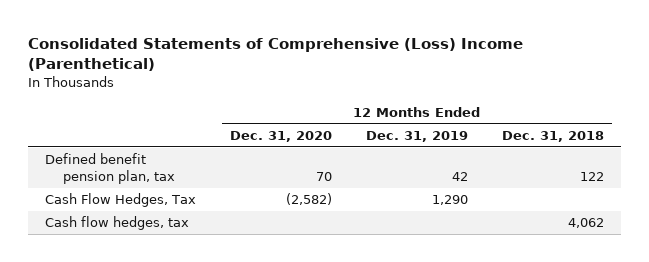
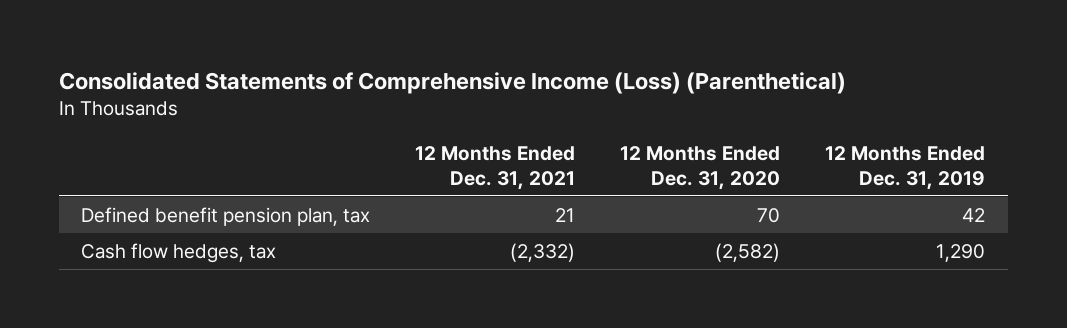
[28,37,524,72] Consolidated Statements of Comprehensive (Loss) Income (Parenthetical) -> [58,71,846,94] Consolidated Statements of Comprehensive Income (Loss) (Parenthetical)
[501,130,604,142] Dec. 31, 2018 -> none
none -> [415,145,576,190] 12 Months Ended Dec. 31, 2021
[45,216,190,231] Cash flow hedges, tax -> none
[45,193,197,208] Cash Flow Hedges, Tax -> [81,242,277,263] Cash flow hedges, tax

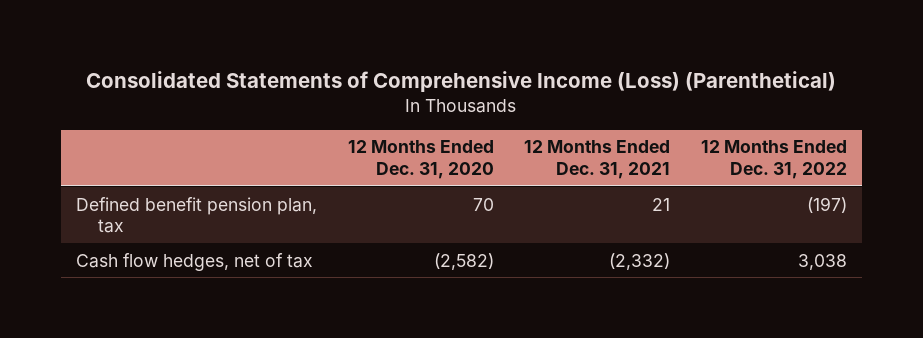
[825,145,986,190] 12 Months Ended Dec. 31, 2019 -> none
none -> [700,140,847,180] 12 Months Ended Dec. 31, 2022
[81,242,277,263] Cash flow hedges, tax -> [76,252,314,271] Cash flow hedges, net of tax

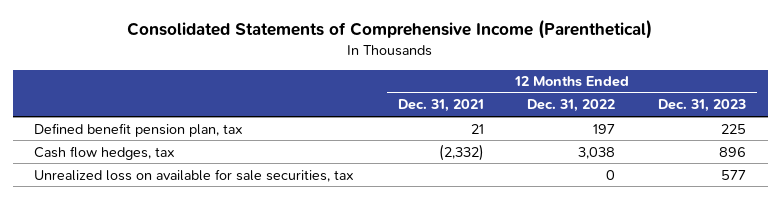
[86,71,837,93] Consolidated Statements of Comprehensive Income (Loss) (Parenthetical) -> [127,19,653,40] Consolidated Statements of Comprehensive Income (Parenthetical)
[347,140,494,180] 12 Months Ended Dec. 31, 2020 -> none
none -> [658,99,747,113] Dec. 31, 2023
[806,196,847,213] (197) -> [592,123,615,134] 197
[76,252,314,271] Cash flow hedges, net of tax -> [34,145,176,160] Cash flow hedges, tax
none -> [34,168,355,182] Unrealized loss on available for sale securities, tax

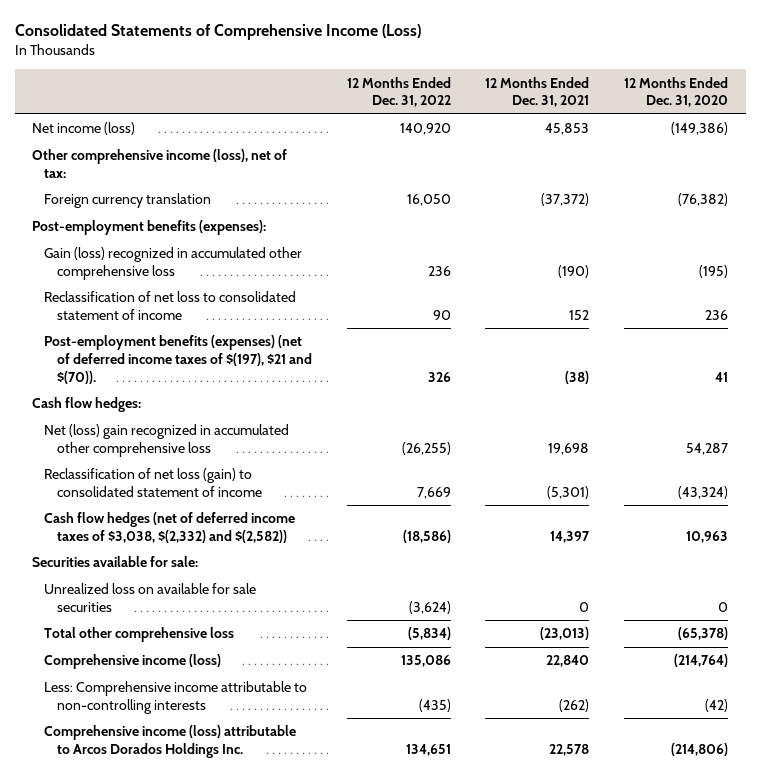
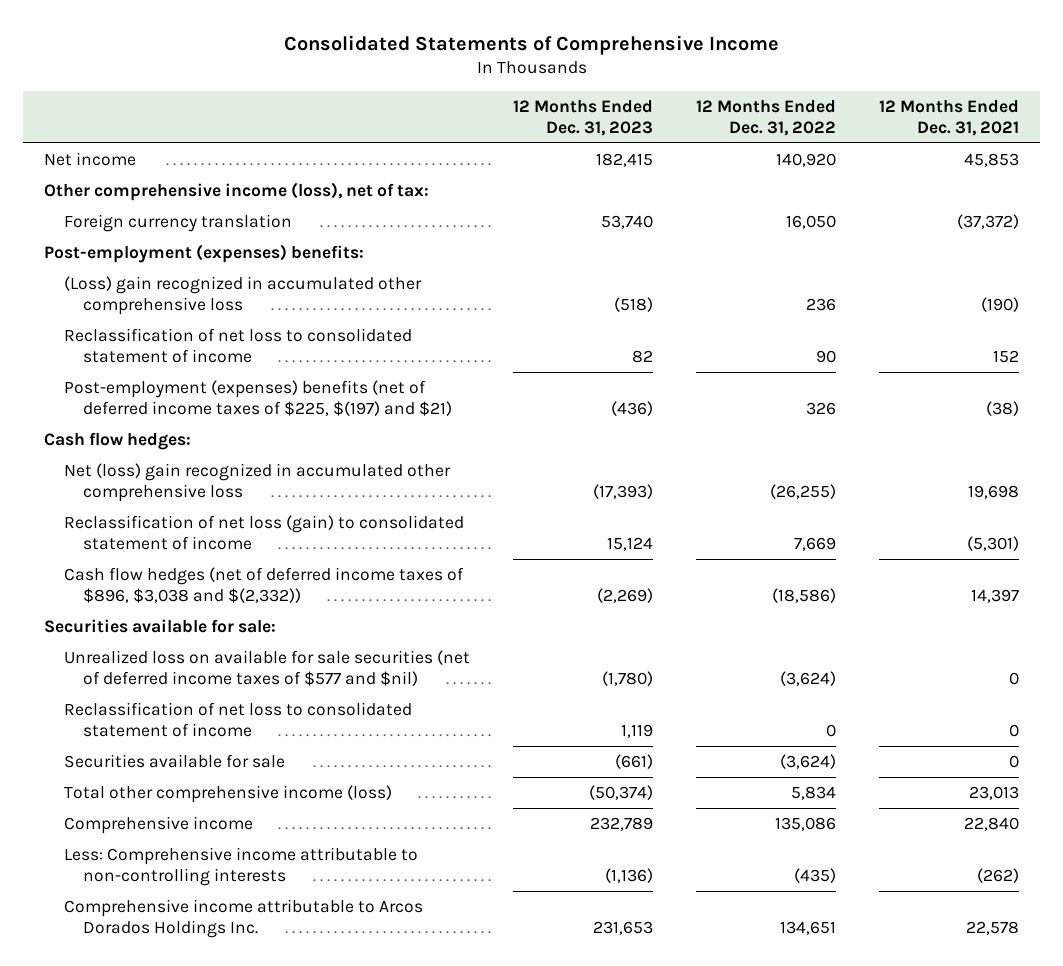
[14,24,421,41] Consolidated Statements of Comprehensive Income (Loss) -> [283,34,779,55] Consolidated Statements of Comprehensive Income
[624,76,729,108] 12 Months Ended Dec. 31, 2020 -> none
none -> [512,99,653,136] 12 Months Ended Dec. 31, 2023
[32,122,136,136] Net income (loss) -> [44,152,137,167] Net income
[32,220,267,236] Post-employment benefits (expenses): -> [44,244,365,264] Post-employment (expenses) benefits:
[44,247,303,280] Gain (loss) recognized in accumulated other comprehensive loss -> [63,276,422,316] (Loss) gain recognized in accumulated other comprehensive loss
[44,335,312,384] Post-employment benefits (expenses) (net of deferred income taxes of $(197), $21 and $(70)). -> [63,380,453,417] Post-employment (expenses) benefits (net of deferred income taxes of $225, $(197) and $21)
[44,512,296,543] Cash flow hedges (net of deferred income taxes of $3,038, $(2,332) and $(2,582)) -> [63,567,464,604] Cash flow hedges (net of deferred income taxes of $896, $3,038 and $(2,332))
none -> [63,650,470,687] Unrealized loss on available for sale securities (net of deferred income taxes of $577 and $nil)
none -> [63,702,412,738] Reclassification of net loss to consolidated statement of income
[44,583,257,612] Unrealized loss on available for sale securities -> [63,754,285,769] Securities available for sale
[44,627,235,643] Total other comprehensive loss -> [63,785,392,804] Total other comprehensive income (loss)
[407,627,451,641] (5,834) -> [790,786,836,801] 5,834
[540,627,590,641] (23,013) -> [968,786,1019,801] 23,013
[44,654,222,670] Comprehensive income (loss) -> [63,816,253,835] Comprehensive income
[44,725,297,758] Comprehensive income (loss) attributable to Arcos Dorados Holdings Inc. -> [63,899,423,939] Comprehensive income attributable to Arcos Dorados Holdings Inc.

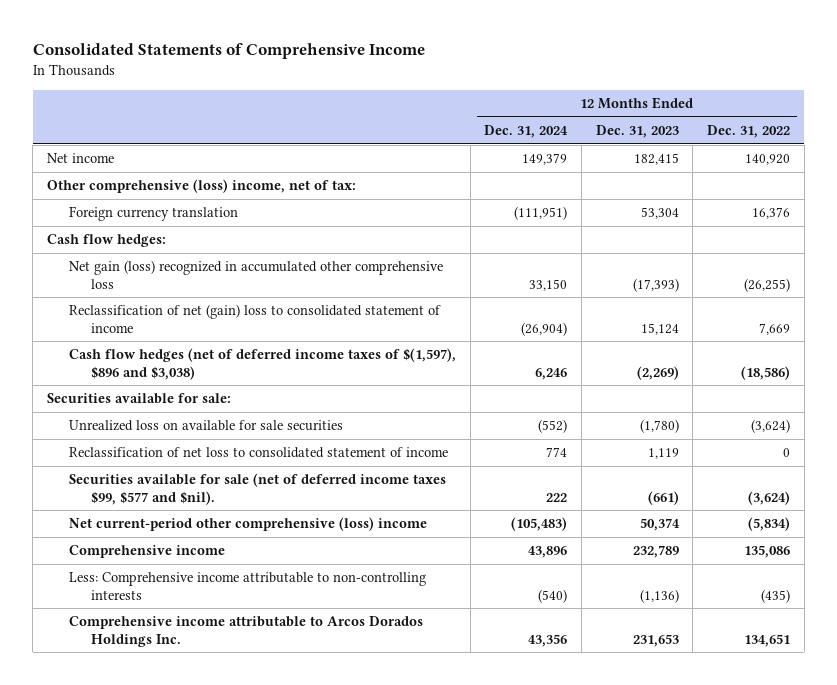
[878,99,1019,136] 12 Months Ended Dec. 31, 2021 -> none
none -> [484,125,569,139] Dec. 31, 2024
[44,244,365,264] Post-employment (expenses) benefits: -> none
[63,276,422,316] (Loss) gain recognized in accumulated other comprehensive loss -> none
[63,328,412,364] Reclassification of net loss to consolidated statement of income -> none
[63,380,453,417] Post-employment (expenses) benefits (net of deferred income taxes of $225, $(197) and $21) -> none
[44,182,430,202] Other comprehensive income (loss), net of tax: -> [46,179,356,194] Other comprehensive (loss) income, net of tax:
[600,215,653,230] 53,740 -> [640,207,679,220] 53,304
[785,215,836,230] 16,050 -> [752,207,791,220] 16,376
[63,463,451,503] Net (loss) gain recognized in accumulated other comprehensive loss -> [68,260,443,289] Net gain (loss) recognized in accumulated other comprehensive loss
[63,515,464,551] Reclassification of net loss (gain) to consolidated statement of income -> [68,304,441,333] Reclassification of net (gain) loss to consolidated statement of income
[63,567,464,604] Cash flow hedges (net of deferred income taxes of $896, $3,038 and $(2,332)) -> [68,348,456,380] Cash flow hedges (net of deferred income taxes of $(1,597), $896 and $3,038)
[63,650,470,687] Unrealized loss on available for sale securities (net of deferred income taxes of $577 and $nil) -> [68,420,343,432] Unrealized loss on available for sale securities
[63,754,285,769] Securities available for sale -> [68,473,446,505] Securities available for sale (net of deferred income taxes $99, $577 and $nil).
[63,785,392,804] Total other comprehensive income (loss) -> [68,517,427,532] Net current-period other comprehensive (loss) income
[588,785,653,801] (50,374) -> [639,518,680,532] 50,374
[790,786,836,801] 5,834 -> [748,517,791,532] (5,834)

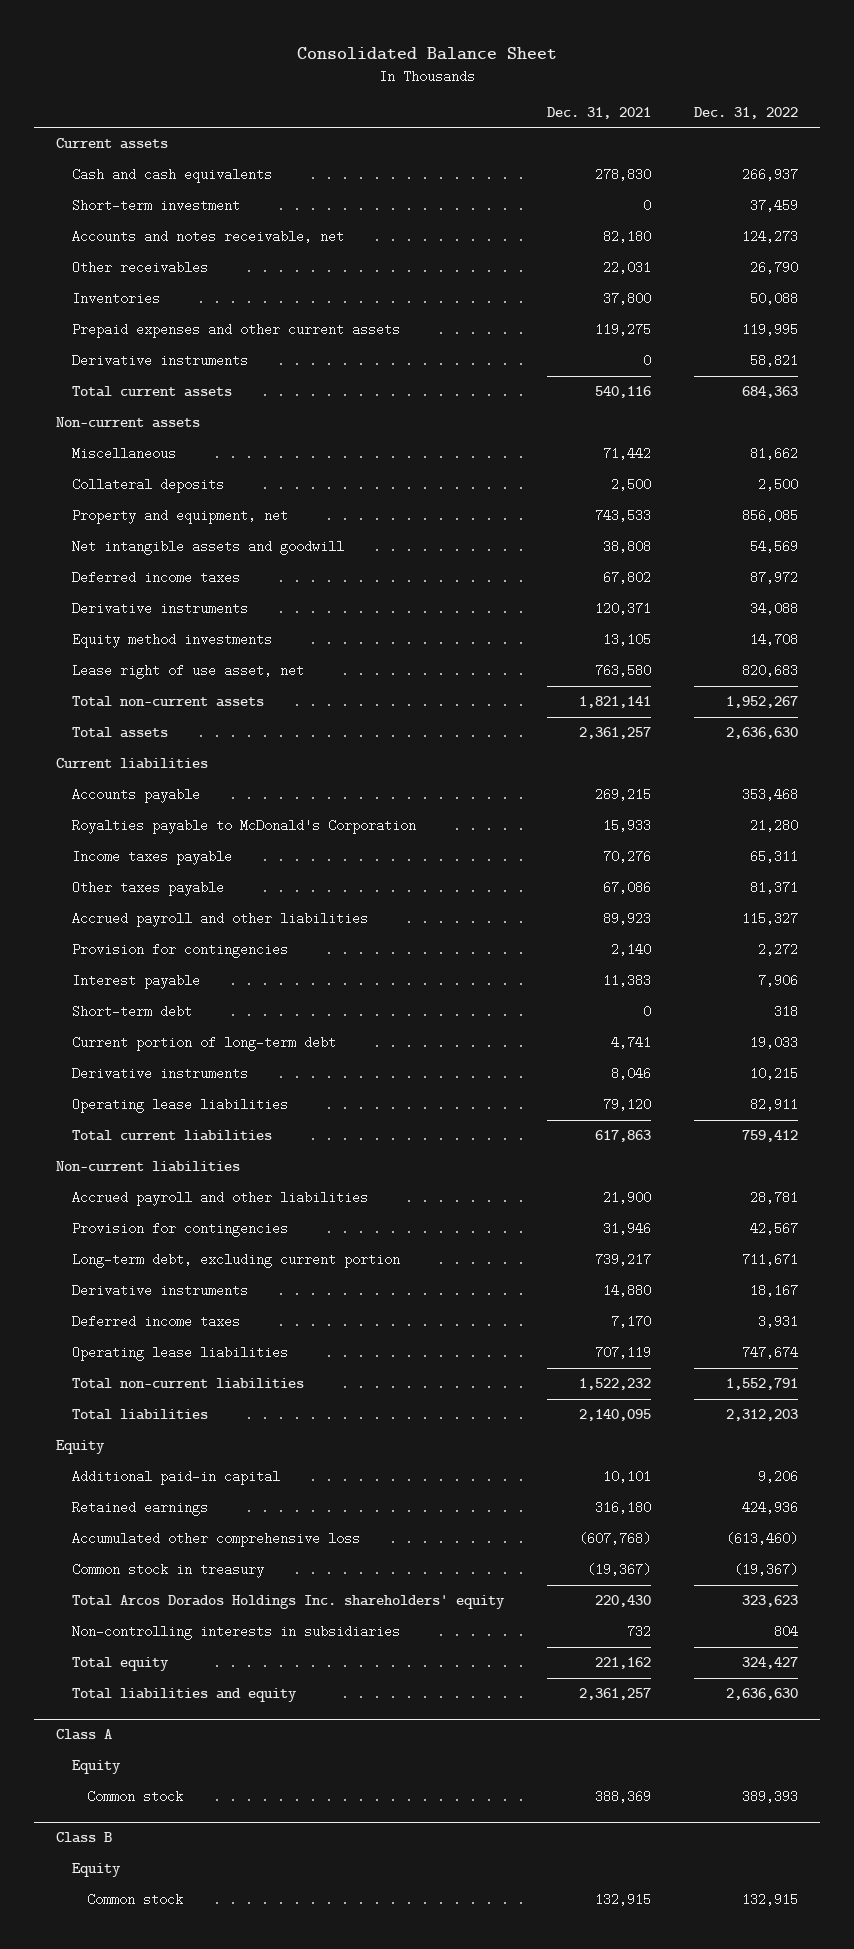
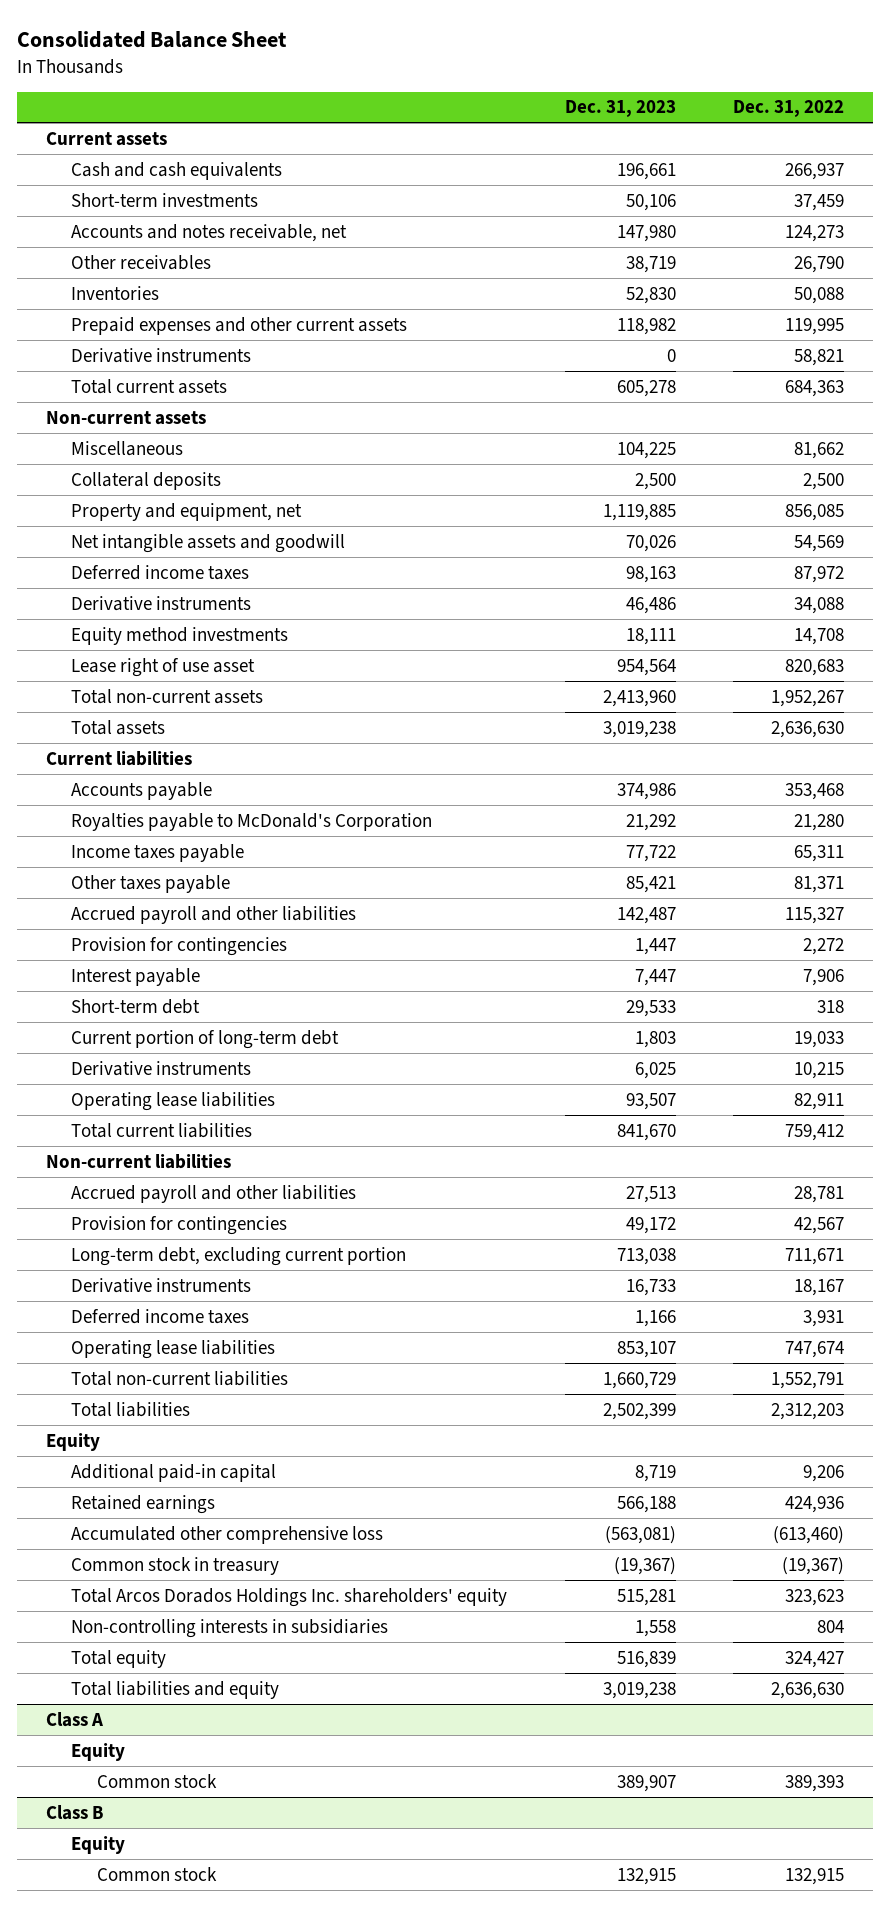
[546,106,651,119] Dec. 31, 2021 -> none
none -> [564,100,676,118] Dec. 31, 2023
[71,199,240,213] Short-term investment -> [71,192,259,207] Short-term investments
[71,664,304,680] Lease right of use asset, net -> [71,657,256,677] Lease right of use asset

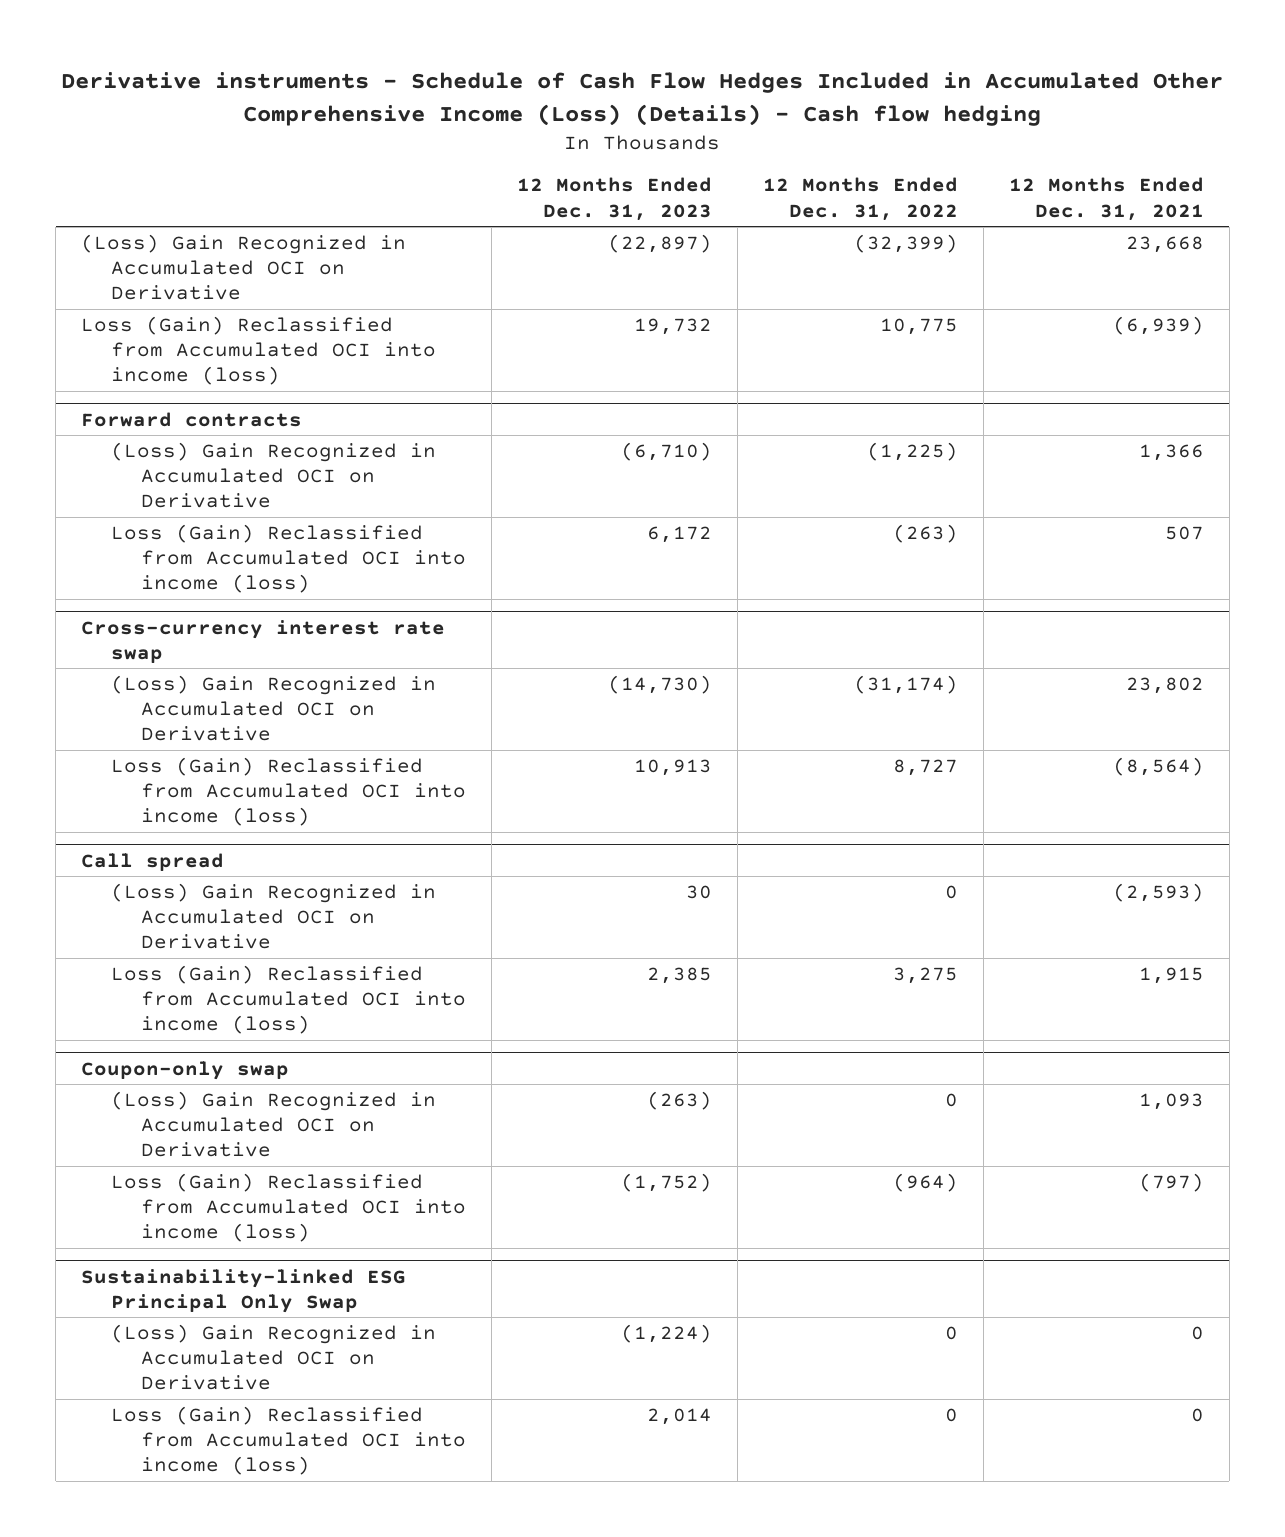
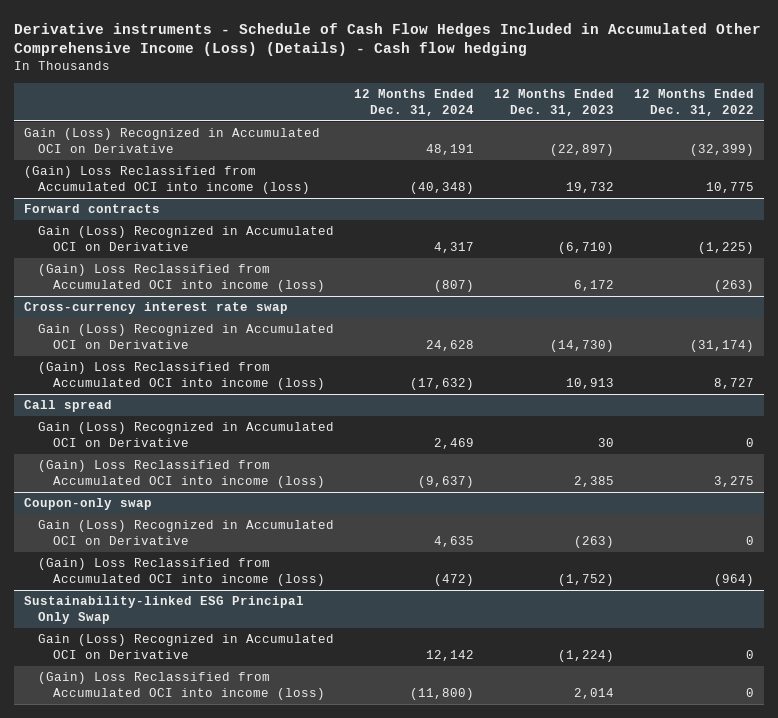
[1008,177,1204,221] 12 Months Ended Dec. 31, 2021 -> none
none -> [354,88,475,117] 12 Months Ended Dec. 31, 2024
[81,233,407,301] (Loss) Gain Recognized in Accumulated OCI on Derivative -> [23,127,320,154] Gain (Loss) Recognized in Accumulated OCI on Derivative
[81,315,437,386] Loss (Gain) Reclassified from Accumulated OCI into income (loss) -> [23,165,311,195] (Gain) Loss Reclassified from Accumulated OCI into income (loss)
[111,441,437,509] (Loss) Gain Recognized in Accumulated OCI on Derivative -> [38,225,335,252] Gain (Loss) Recognized in Accumulated OCI on Derivative
[111,523,467,594] Loss (Gain) Reclassified from Accumulated OCI into income (loss) -> [38,263,325,293] (Gain) Loss Reclassified from Accumulated OCI into income (loss)
[111,674,437,742] (Loss) Gain Recognized in Accumulated OCI on Derivative -> [38,323,335,350] Gain (Loss) Recognized in Accumulated OCI on Derivative
[111,756,467,827] Loss (Gain) Reclassified from Accumulated OCI into income (loss) -> [38,361,325,391] (Gain) Loss Reclassified from Accumulated OCI into income (loss)
[111,882,437,950] (Loss) Gain Recognized in Accumulated OCI on Derivative -> [38,421,335,448] Gain (Loss) Recognized in Accumulated OCI on Derivative
[111,964,467,1035] Loss (Gain) Reclassified from Accumulated OCI into income (loss) -> [38,459,325,489] (Gain) Loss Reclassified from Accumulated OCI into income (loss)
[111,1090,437,1158] (Loss) Gain Recognized in Accumulated OCI on Derivative -> [38,519,335,546] Gain (Loss) Recognized in Accumulated OCI on Derivative
[111,1172,467,1243] Loss (Gain) Reclassified from Accumulated OCI into income (loss) -> [38,557,325,587] (Gain) Loss Reclassified from Accumulated OCI into income (loss)
[111,1323,437,1391] (Loss) Gain Recognized in Accumulated OCI on Derivative -> [38,633,335,660] Gain (Loss) Recognized in Accumulated OCI on Derivative
[111,1405,467,1476] Loss (Gain) Reclassified from Accumulated OCI into income (loss) -> [38,671,325,701] (Gain) Loss Reclassified from Accumulated OCI into income (loss)

